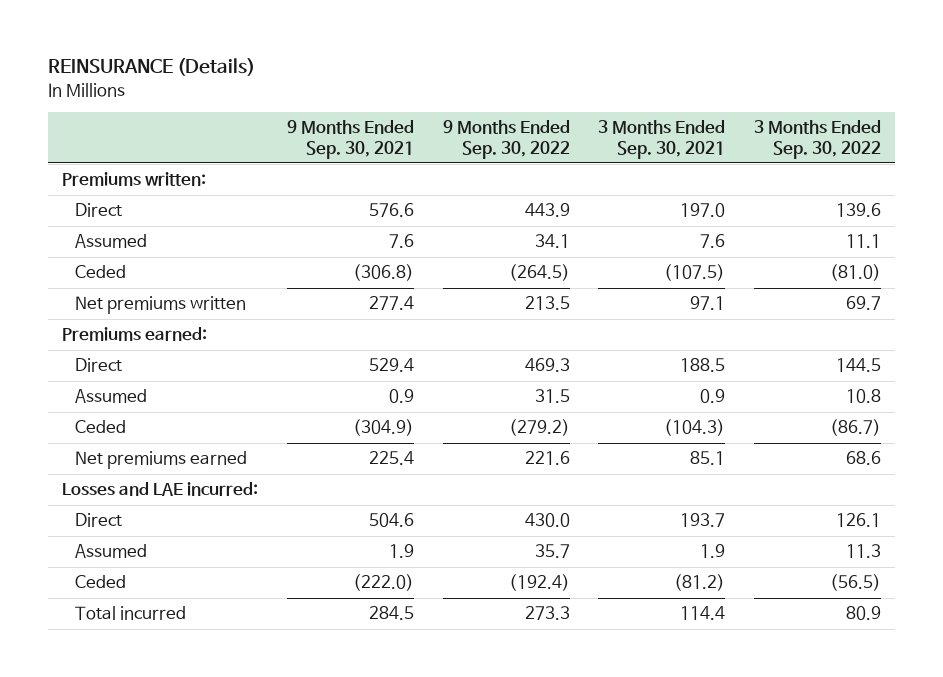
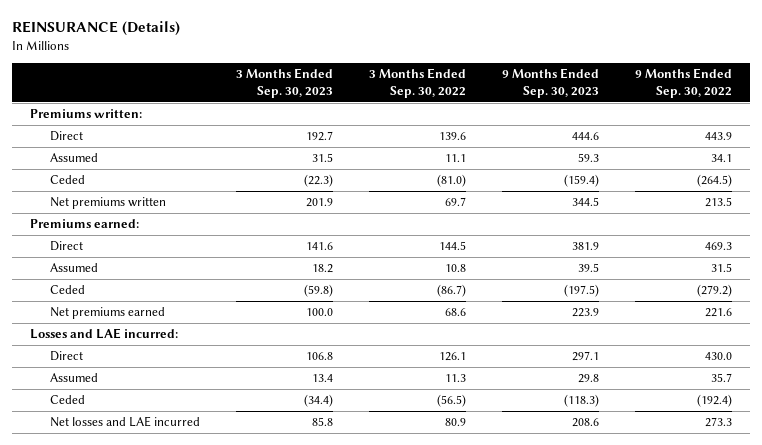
[286,120,414,159] 9 Months Ended Sep. 30, 2021 -> none
[598,120,726,159] 3 Months Ended Sep. 30, 2021 -> none
none -> [235,68,333,98] 3 Months Ended Sep. 30, 2023
none -> [501,68,599,98] 9 Months Ended Sep. 30, 2023
[75,606,187,621] Total incurred -> [49,416,200,428] Net losses and LAE incurred

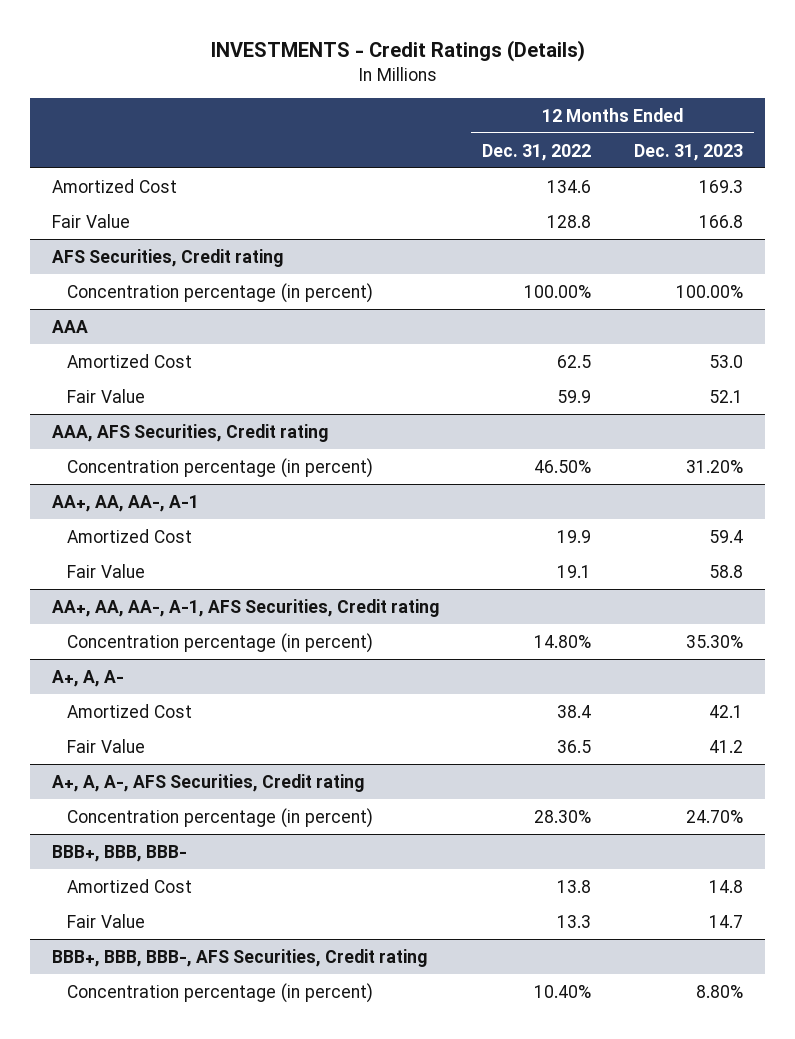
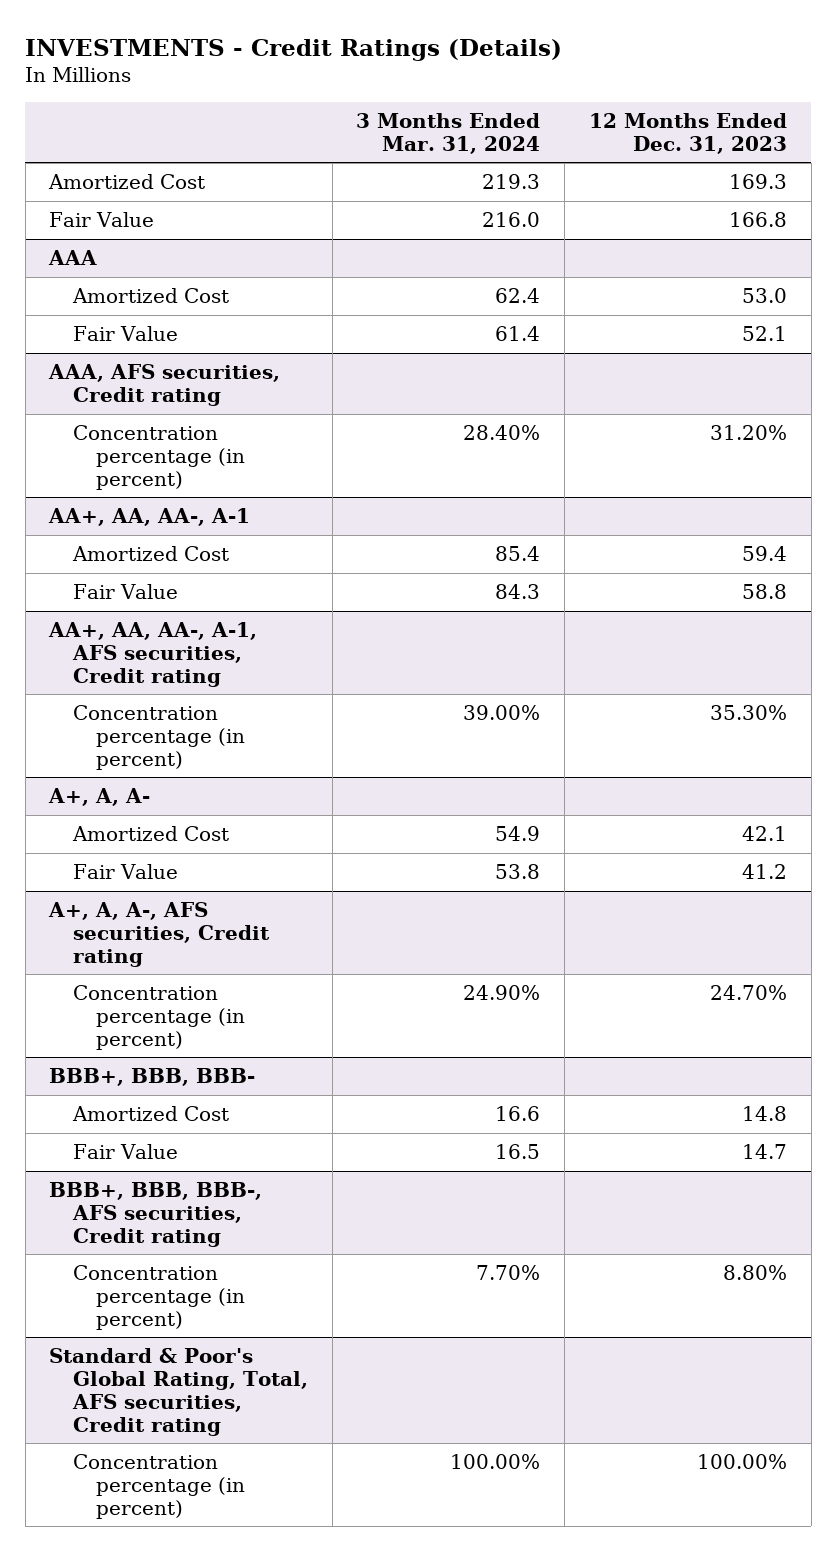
[482,143,592,161] Dec. 31, 2022 -> none
none -> [356,112,541,154] 3 Months Ended Mar. 31, 2024
[51,248,283,267] AFS Securities, Credit rating -> none
[67,282,374,303] Concentration percentage (in percent) -> none
[51,423,328,442] AAA, AFS Securities, Credit rating -> [48,364,281,406] AAA, AFS securities, Credit rating
[51,598,439,617] AA+, AA, AA-, A-1, AFS Securities, Credit rating -> [48,622,258,687] AA+, AA, AA-, A-1, AFS securities, Credit rating
[51,773,364,792] A+, A, A-, AFS Securities, Credit rating -> [48,902,270,967] A+, A, A-, AFS securities, Credit rating
[51,948,427,967] BBB+, BBB, BBB-, AFS Securities, Credit rating -> [49,1182,263,1247] BBB+, BBB, BBB-, AFS securities, Credit rating
none -> [49,1348,308,1436] Standard & Poor's Global Rating, Total, AFS securities, Credit rating
none -> [72,1454,246,1519] Concentration percentage (in percent)

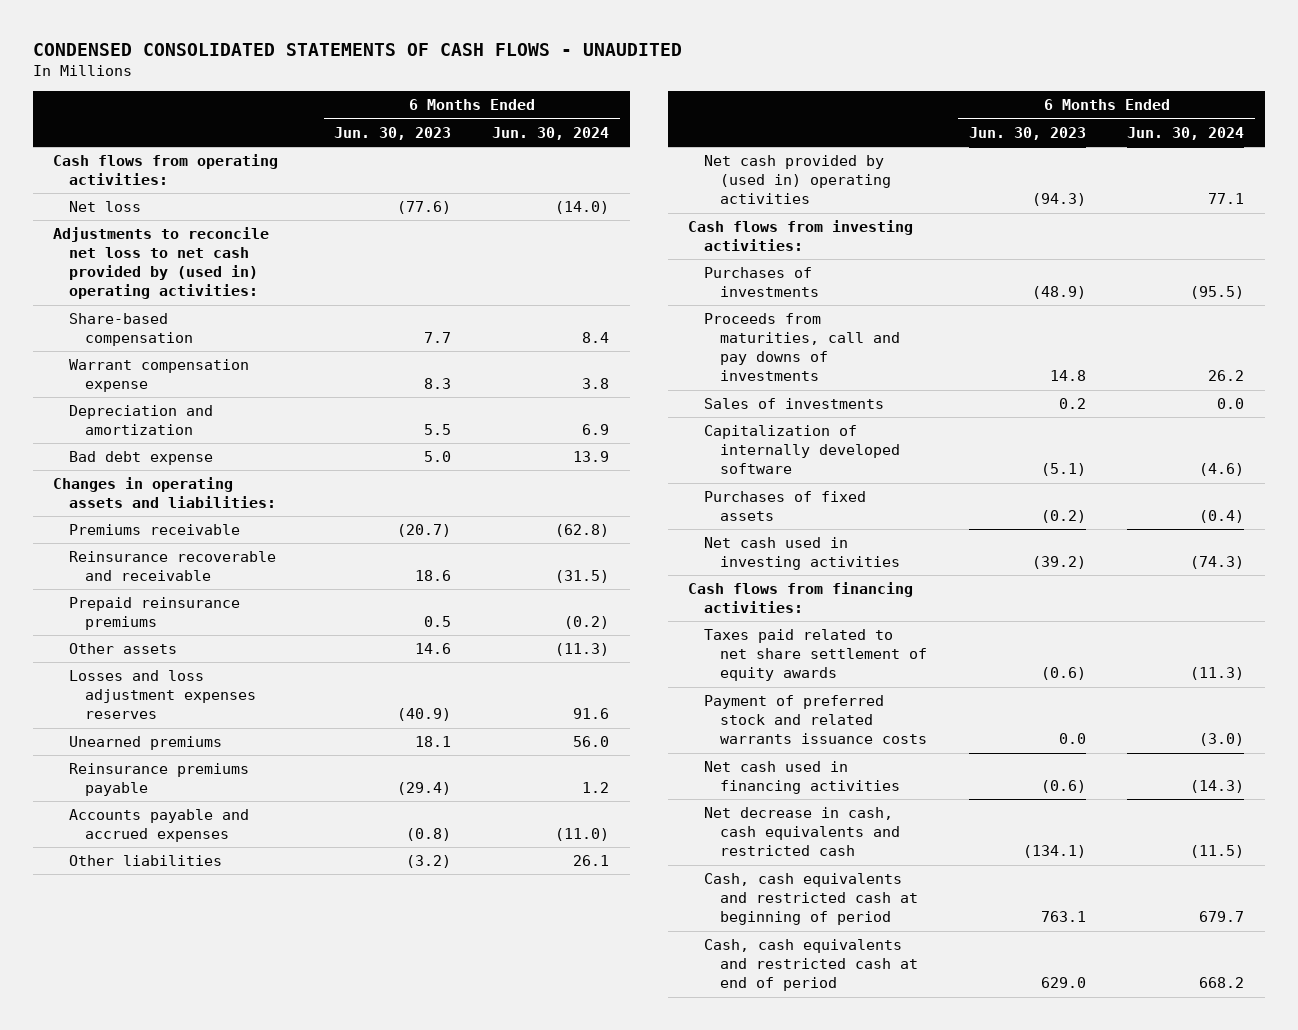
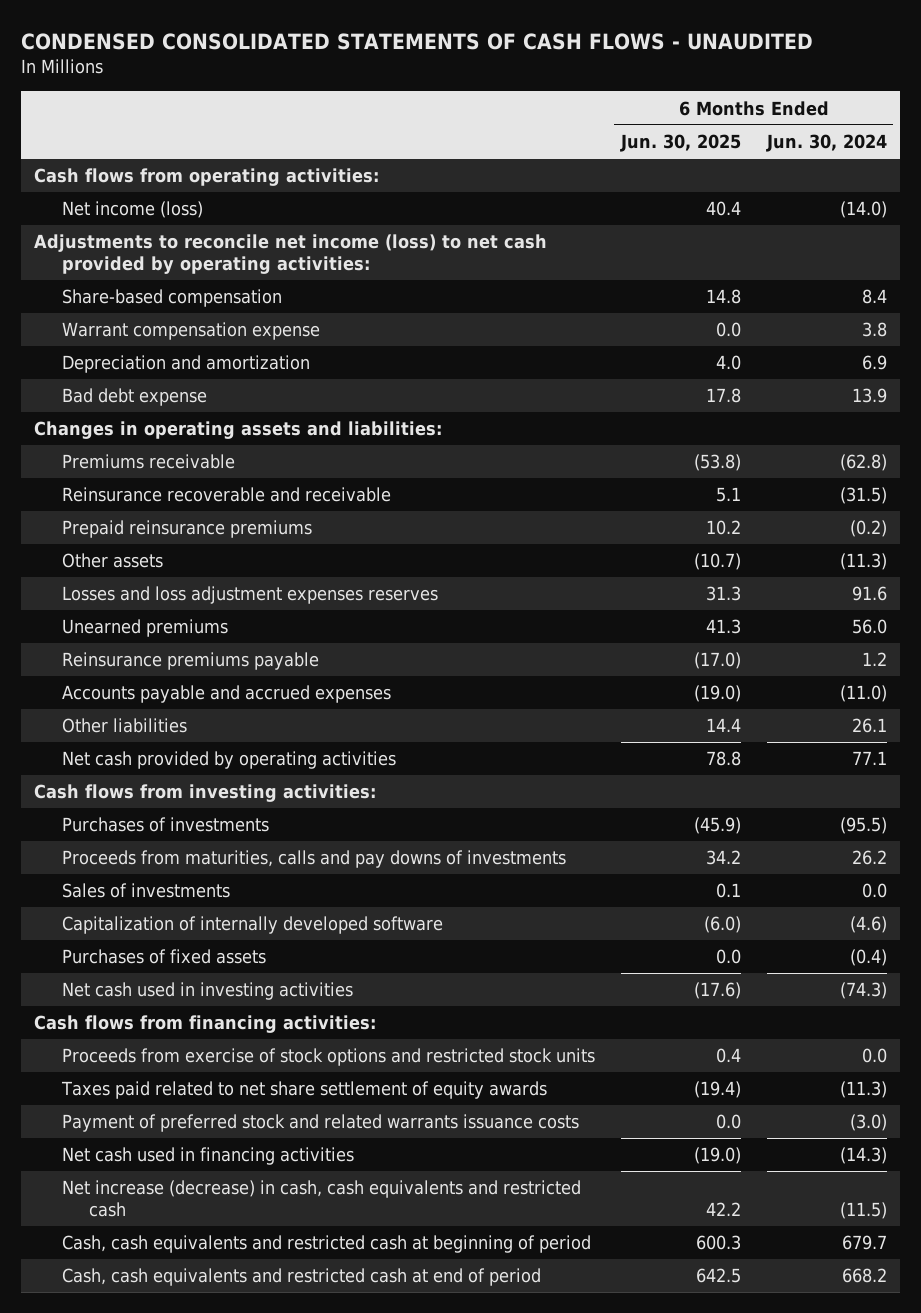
[333,126,451,140] Jun. 30, 2023 -> none
none -> [619,134,741,153] Jun. 30, 2025
[69,201,142,213] Net loss -> [61,201,203,219] Net income (loss)
[53,227,270,300] Adjustments to reconcile net loss to net cash provided by (used in) operating activities: -> [33,234,547,274] Adjustments to reconcile net income (loss) to net cash provided by operating activities:
[704,155,892,205] Net cash provided by (used in) operating activities -> [61,751,396,770] Net cash provided by operating activities
[704,313,901,382] Proceeds from maturities, call and pay downs of investments -> [61,850,566,869] Proceeds from maturities, calls and pay downs of investments
none -> [61,1048,595,1067] Proceeds from exercise of stock options and restricted stock units
[704,807,901,857] Net decrease in cash, cash equivalents and restricted cash -> [61,1180,581,1217] Net increase (decrease) in cash, cash equivalents and restricted cash

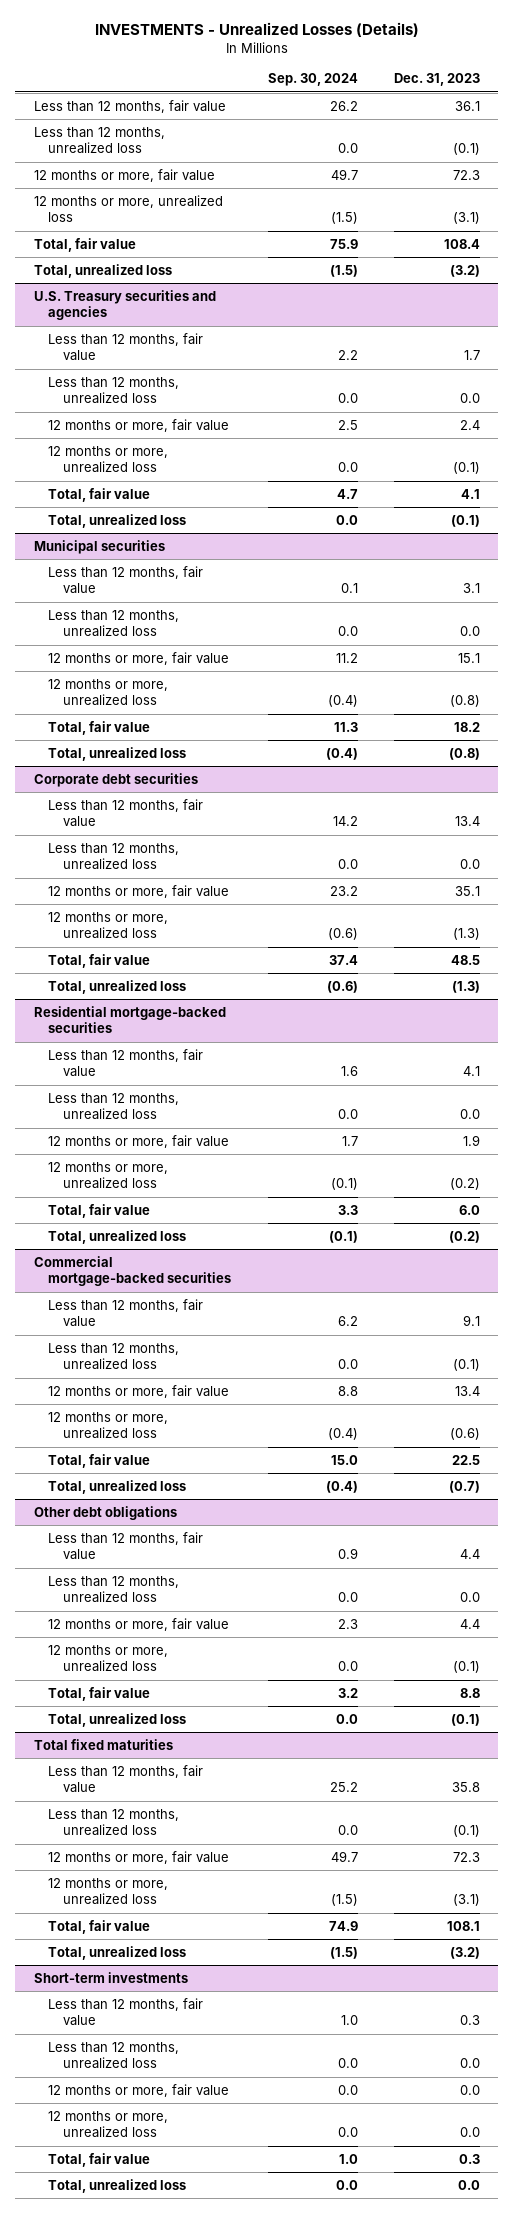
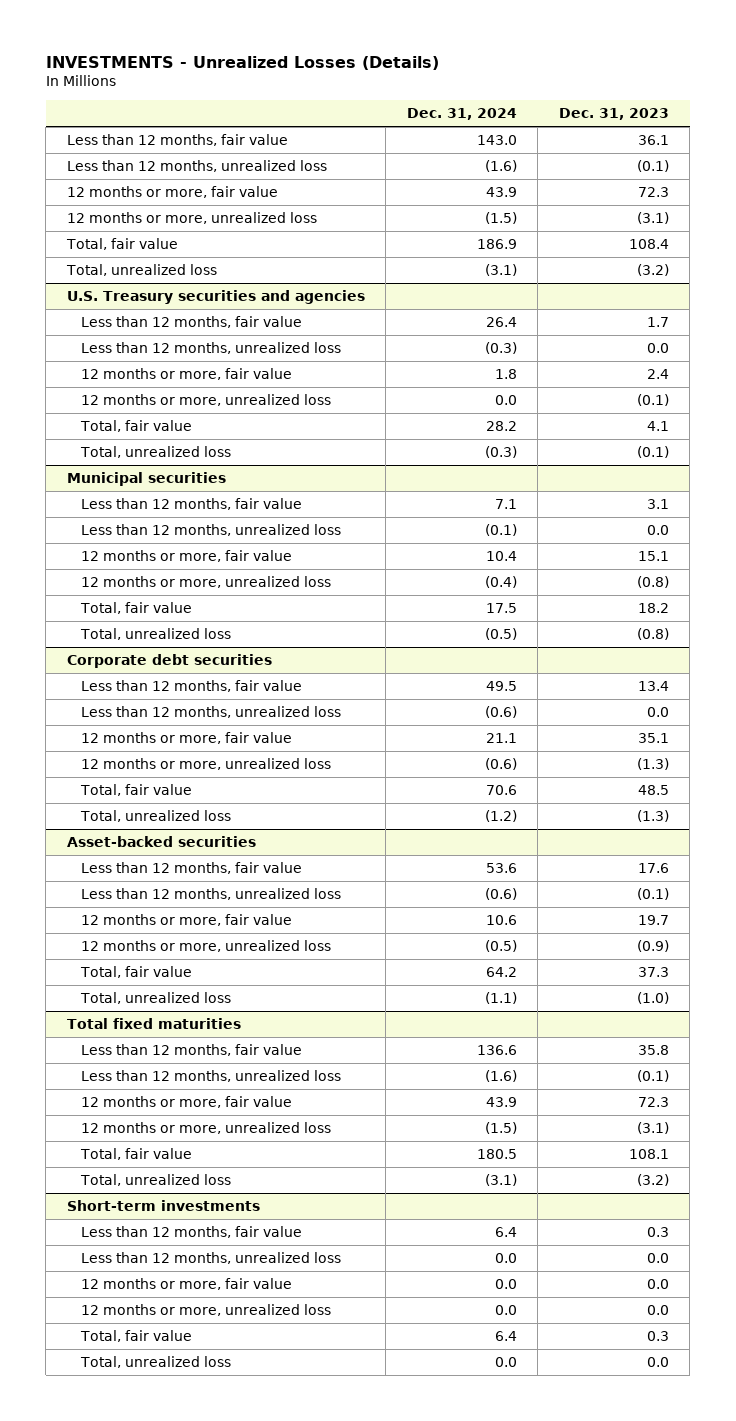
[267,73,358,87] Sep. 30, 2024 -> none
none -> [406,108,517,121] Dec. 31, 2024
[33,1005,226,1034] Residential mortgage-backed securities -> none
[48,1092,180,1121] Less than 12 months, unrealized loss -> none
[48,1134,230,1148] 12 months or more, fair value -> none
[48,1161,169,1190] 12 months or more, unrealized loss -> none
[48,1203,151,1218] Total, fair value -> none
[48,1229,187,1244] Total, unrealized loss -> none
[33,1255,232,1287] Commercial mortgage-backed securities -> none
[48,1298,204,1328] Less than 12 months, fair value -> none
none -> [66,835,256,847] Asset-backed securities
[463,1066,481,1077] 4.1 -> [637,862,669,873] 17.6
[33,1505,177,1520] Other debt obligations -> none
[48,1531,204,1561] Less than 12 months, fair value -> none
[48,1575,180,1604] Less than 12 months, unrealized loss -> none
[48,1617,230,1631] 12 months or more, fair value -> none
[48,1644,169,1673] 12 months or more, unrealized loss -> none
[48,1686,151,1701] Total, fair value -> none
[48,1712,187,1727] Total, unrealized loss -> none
[455,1385,481,1396] 13.4 -> [637,914,669,925] 19.7
[450,1428,481,1441] (0.6) -> [636,939,669,952] (0.9)
[452,1454,481,1465] 22.5 -> [637,966,669,977] 37.3
[449,1480,481,1493] (0.7) -> [636,991,669,1004] (1.0)

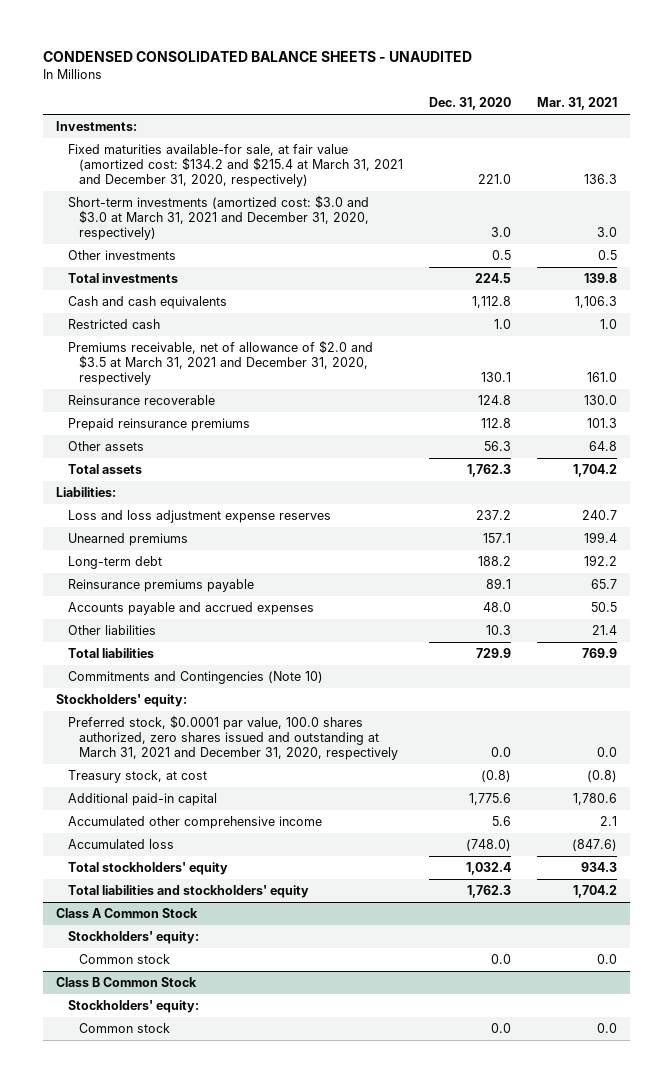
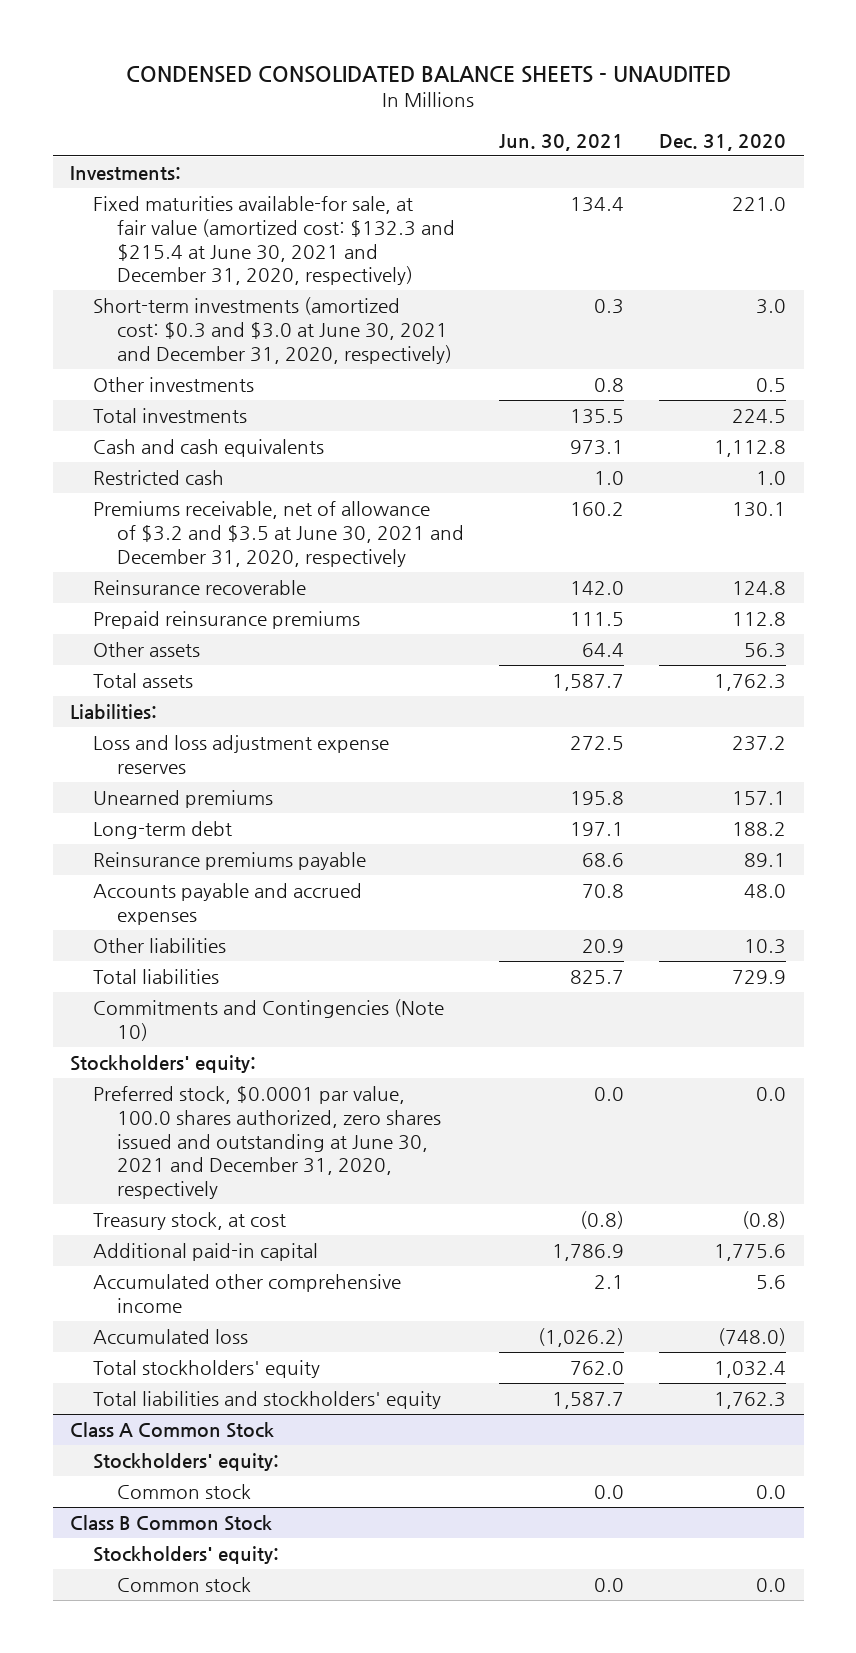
[536,96,617,110] Mar. 31, 2021 -> none
none -> [498,133,624,151] Jun. 30, 2021
[67,144,404,188] Fixed maturities available-for sale, at fair value (amortized cost: $134.2 and $215.4 at March 31, 2021 and December 31, 2020, respectively) -> [93,195,455,286] Fixed maturities available-for sale, at fair value (amortized cost: $132.3 and $215.4 at June 30, 2021 and December 31, 2020, respectively)
[67,195,370,241] Short-term investments (amortized cost: $3.0 and $3.0 at March 31, 2021 and December 31, 2020, respectively) -> [93,296,452,364] Short-term investments (amortized cost: $0.3 and $3.0 at June 30, 2021 and December 31, 2020, respectively)
[67,340,373,386] Premiums receivable, net of allowance of $2.0 and $3.5 at March 31, 2021 and December 31, 2020, respectively -> [93,500,464,567] Premiums receivable, net of allowance of $3.2 and $3.5 at June 30, 2021 and December 31, 2020, respectively
[67,715,399,761] Preferred stock, $0.0001 par value, 100.0 shares authorized, zero shares issued and outstanding at March 31, 2021 and December 31, 2020, respectively -> [93,1085,441,1200] Preferred stock, $0.0001 par value, 100.0 shares authorized, zero shares issued and outstanding at June 30, 2021 and December 31, 2020, respectively

